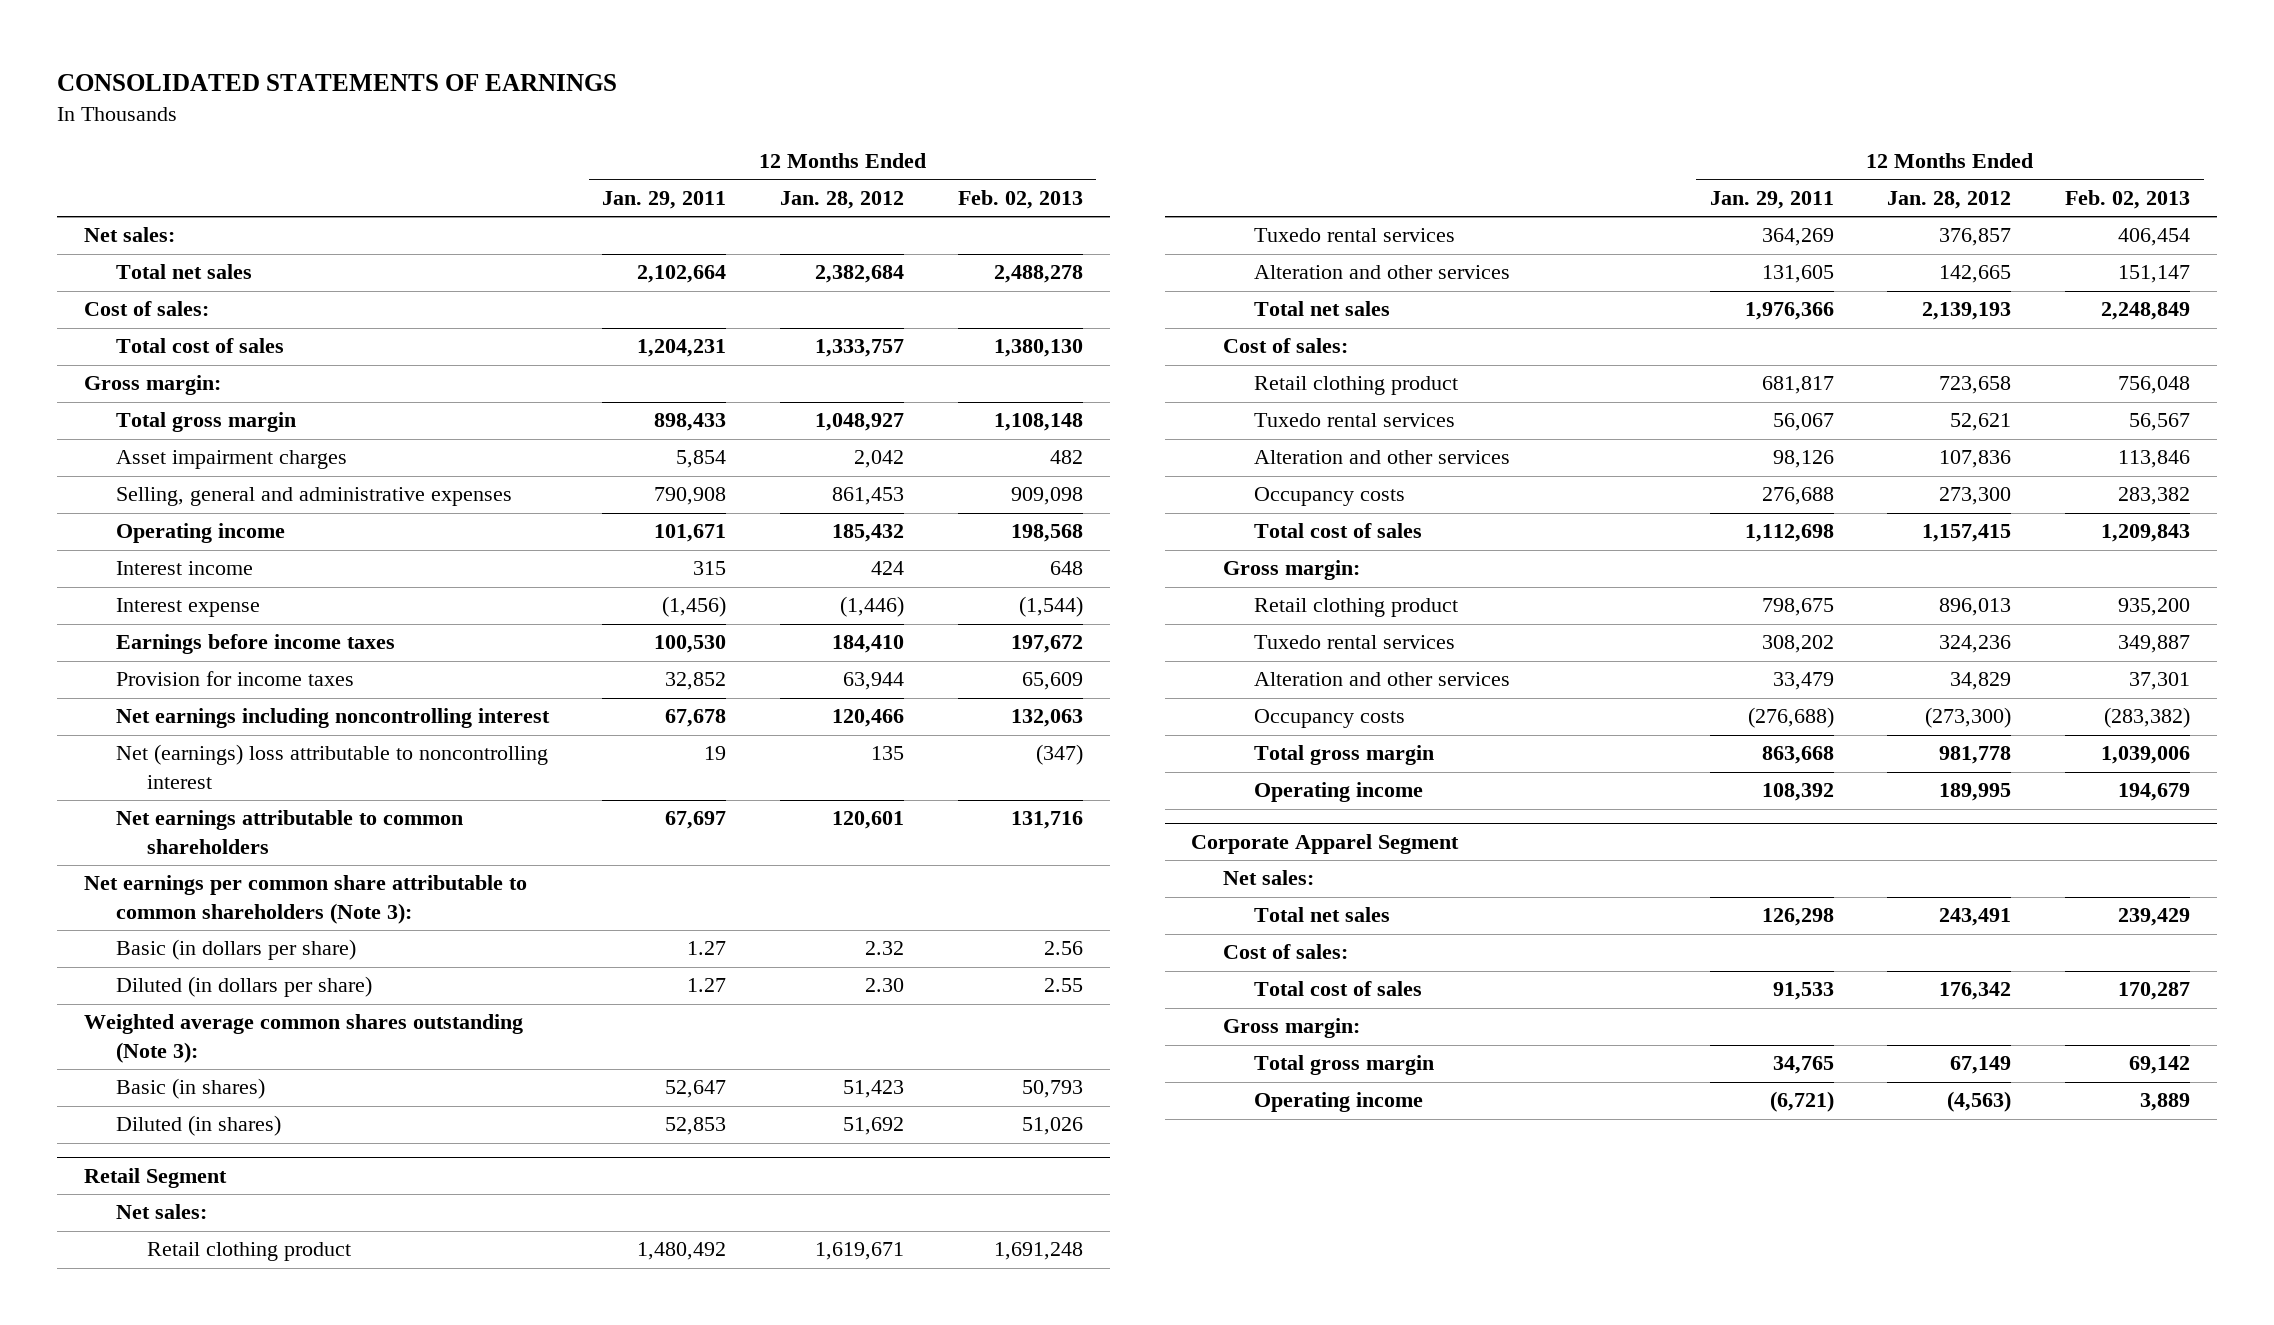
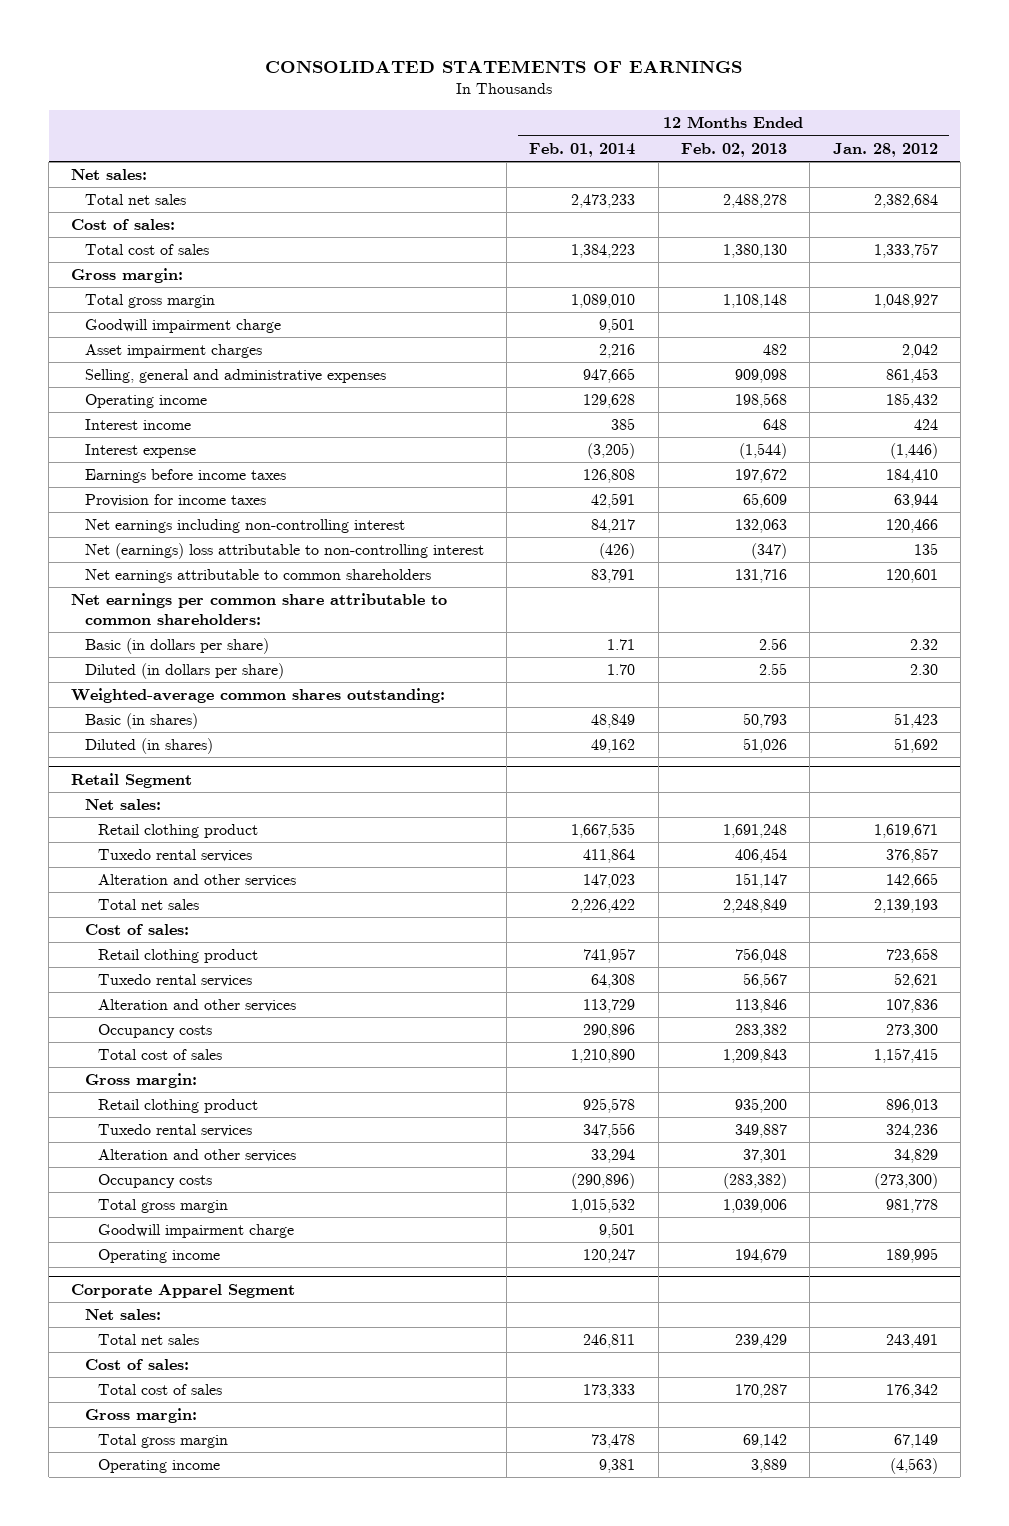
[602,191,727,210] Jan. 29, 2011 -> none
none -> [529,142,636,157] Feb. 01, 2014
none -> [84,319,281,334] Goodwill impairment charge
[115,708,550,729] Net earnings including noncontrolling interest -> [84,519,405,534] Net earnings including non-controlling interest
[115,744,548,789] Net (earnings) loss attributable to noncontrolling interest -> [84,543,484,560] Net (earnings) loss attributable to non-controlling interest
[84,875,528,924] Net earnings per common share attributable to common shareholders (Note 3): -> [71,593,448,625] Net earnings per common share attributable to common shareholders:
[84,1014,524,1063] Weighted average common shares outstanding (Note 3): -> [71,688,446,704] Weighted-average common shares outstanding:
none -> [97,1224,294,1239] Goodwill impairment charge

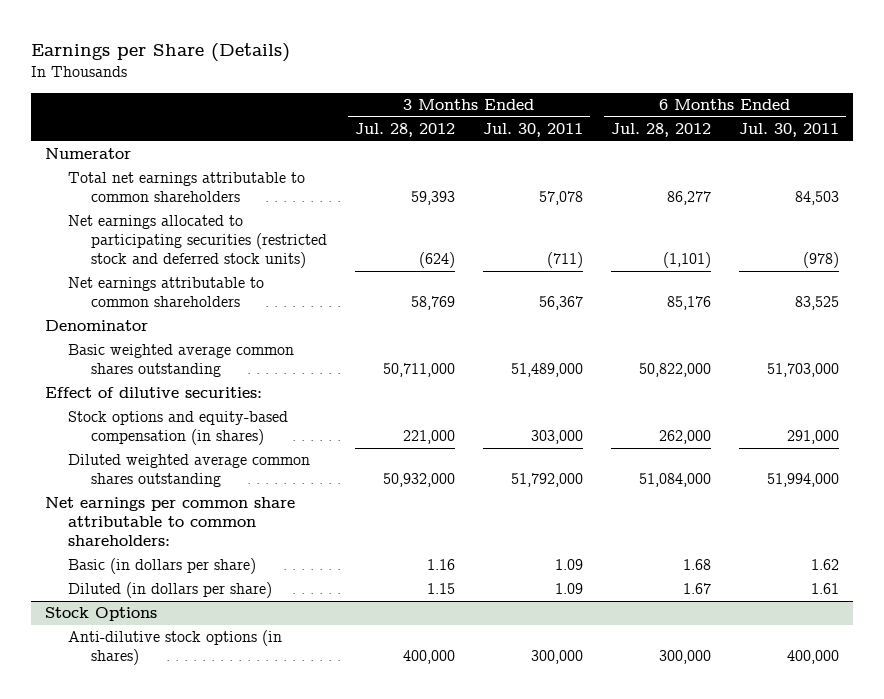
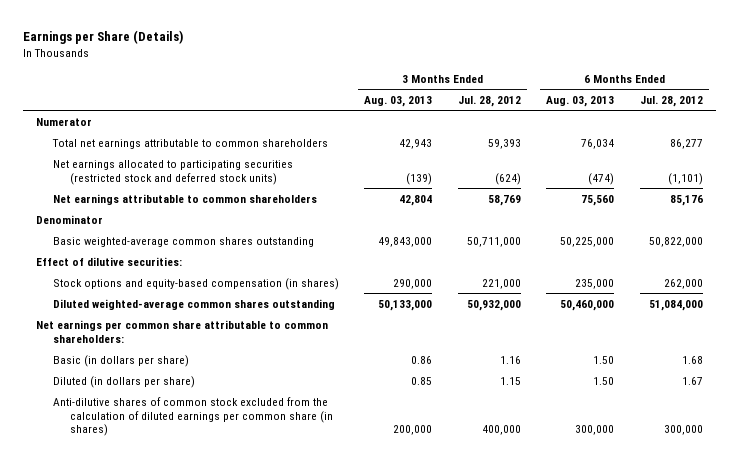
[482,123,583,138] Jul. 30, 2011 -> none
[738,123,839,138] Jul. 30, 2011 -> none
none -> [364,95,433,107] Aug. 03, 2013
none -> [546,95,615,107] Aug. 03, 2013
[68,344,295,378] Basic weighted average common shares outstanding -> [52,236,314,247] Basic weighted-average common shares outstanding
[68,454,311,488] Diluted weighted average common shares outstanding -> [52,298,335,310] Diluted weighted-average common shares outstanding
[45,607,158,622] Stock Options -> none
[68,630,283,666] Anti-dilutive stock options (in shares) -> [52,396,333,437] Anti-dilutive shares of common stock excluded from the calculation of diluted earnings per common share (in shares)

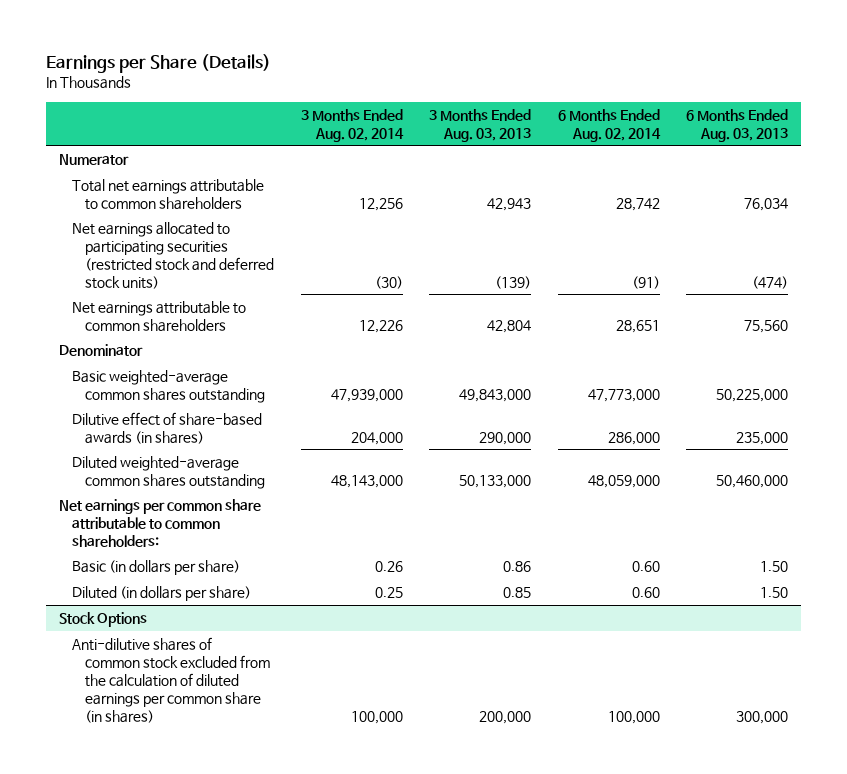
[457,95,521,107] Jul. 28, 2012 -> none
[639,95,703,107] Jul. 28, 2012 -> none
none -> [300,108,404,142] 3 Months Ended Aug. 02, 2014
none -> [557,108,661,142] 6 Months Ended Aug. 02, 2014
[36,256,183,266] Effect of dilutive securities: -> none
[52,277,339,290] Stock options and equity-based compensation (in shares) -> [72,411,263,444] Dilutive effect of share-based awards (in shares)
none -> [59,611,148,627] Stock Options

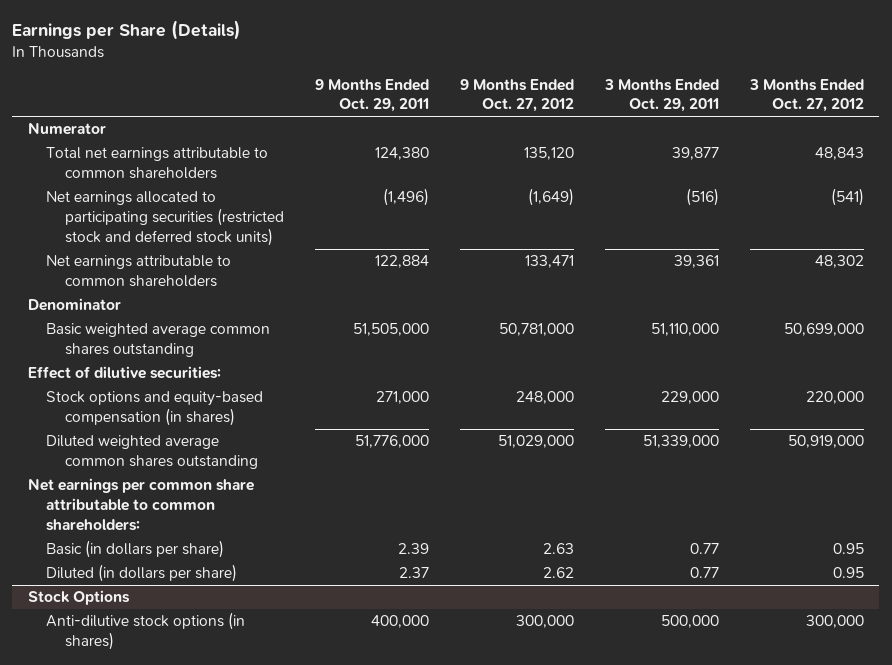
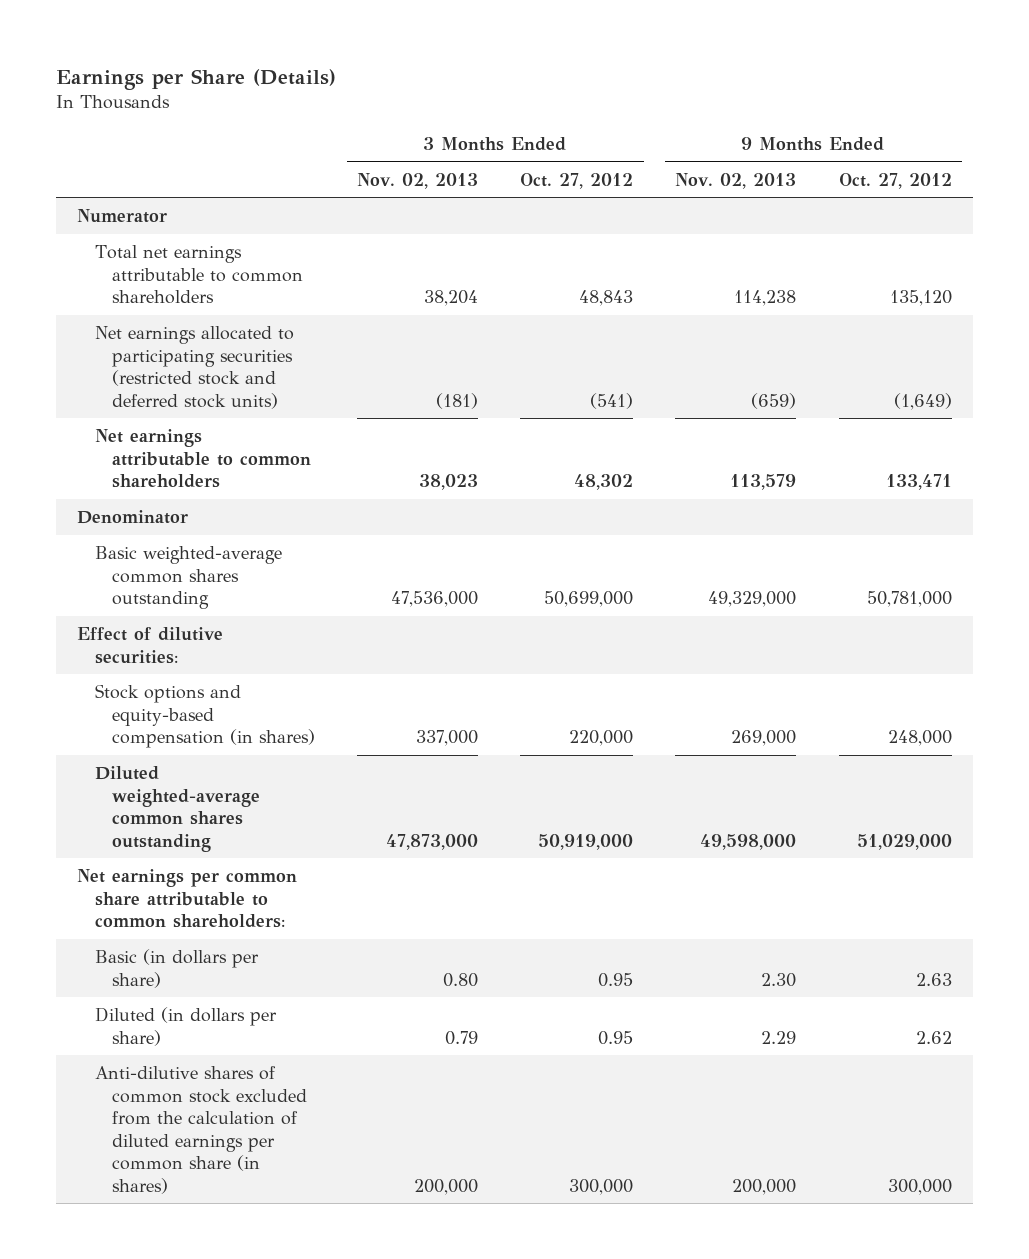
[314,78,429,113] 9 Months Ended Oct. 29, 2011 -> none
[603,78,719,113] 3 Months Ended Oct. 29, 2011 -> none
none -> [357,172,479,189] Nov. 02, 2013
none -> [675,172,797,189] Nov. 02, 2013
[46,323,271,358] Basic weighted average common shares outstanding -> [94,545,282,610] Basic weighted-average common shares outstanding
[46,435,258,470] Diluted weighted average common shares outstanding -> [94,765,261,852] Diluted weighted-average common shares outstanding
[27,590,130,606] Stock Options -> none
[46,612,246,651] Anti-dilutive stock options (in shares) -> [94,1065,308,1194] Anti-dilutive shares of common stock excluded from the calculation of diluted earnings per common share (in shares)

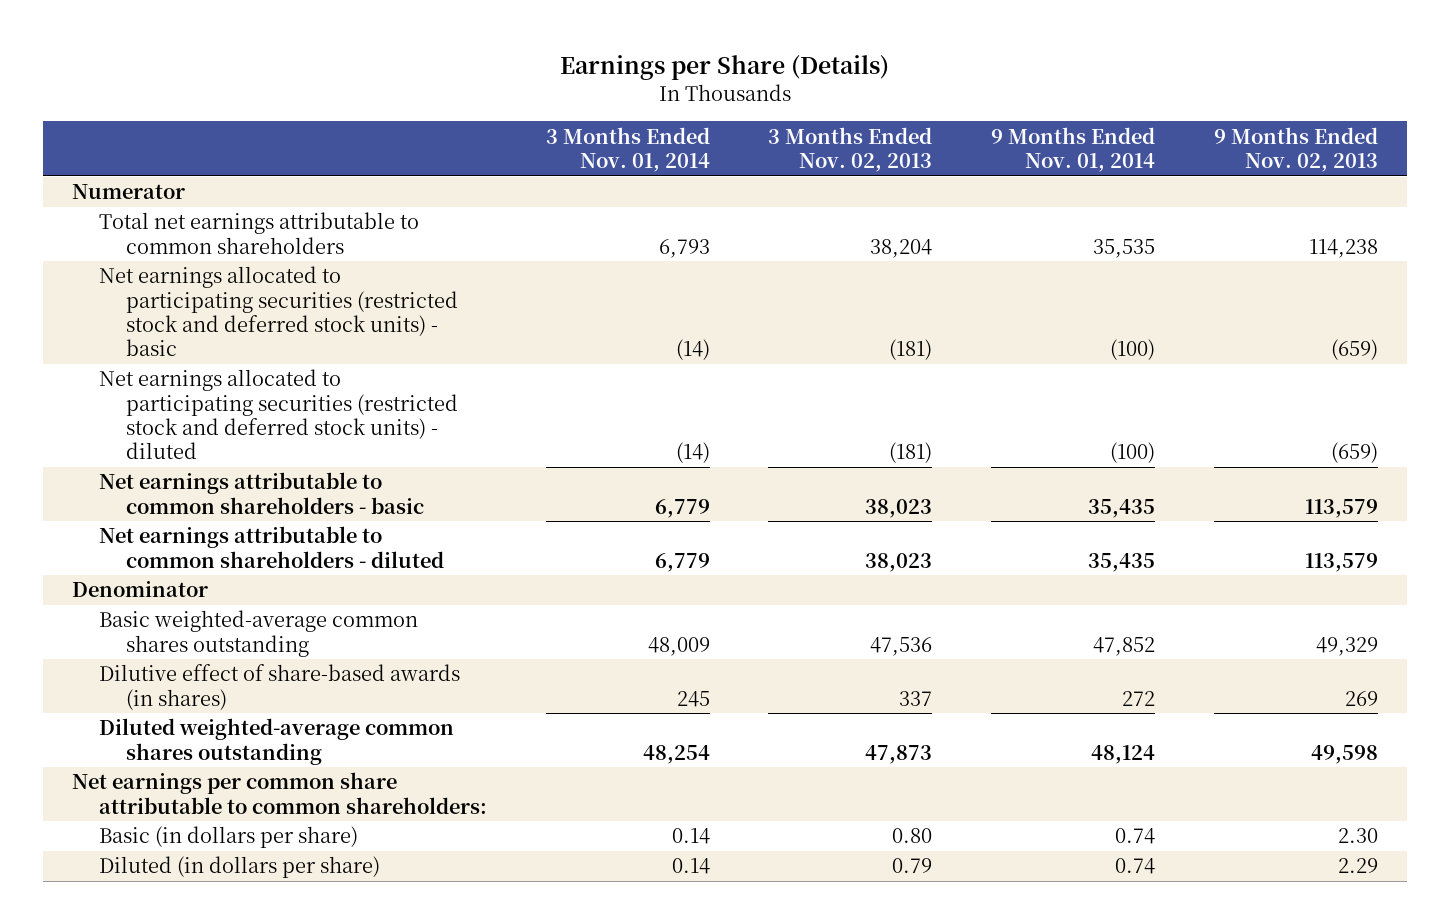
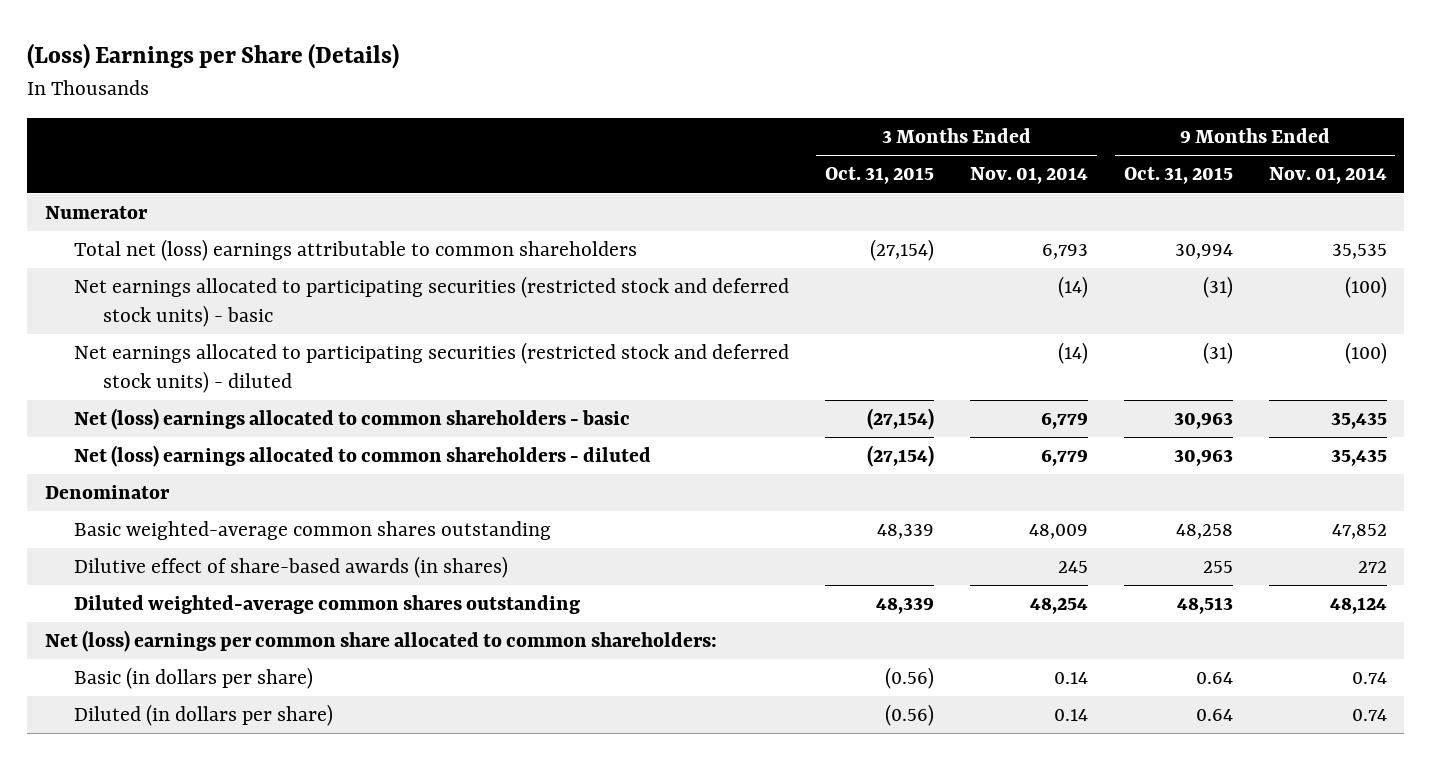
[560,55,890,81] Earnings per Share (Details) -> [27,43,400,70] (Loss) Earnings per Share (Details)
[768,126,933,172] 3 Months Ended Nov. 02, 2013 -> none
[1213,126,1378,172] 9 Months Ended Nov. 02, 2013 -> none
none -> [825,167,935,185] Oct. 31, 2015
none -> [1123,167,1233,185] Oct. 31, 2015
[99,212,420,254] Total net earnings attributable to common shareholders -> [74,239,638,262] Total net (loss) earnings attributable to common shareholders
[99,472,424,514] Net earnings attributable to common shareholders - basic -> [74,408,631,431] Net (loss) earnings allocated to common shareholders - basic
[99,526,444,568] Net earnings attributable to common shareholders - diluted -> [74,445,652,468] Net (loss) earnings allocated to common shareholders - diluted
[72,772,488,814] Net earnings per common share attributable to common shareholders: -> [45,630,718,653] Net (loss) earnings per common share allocated to common shareholders:

